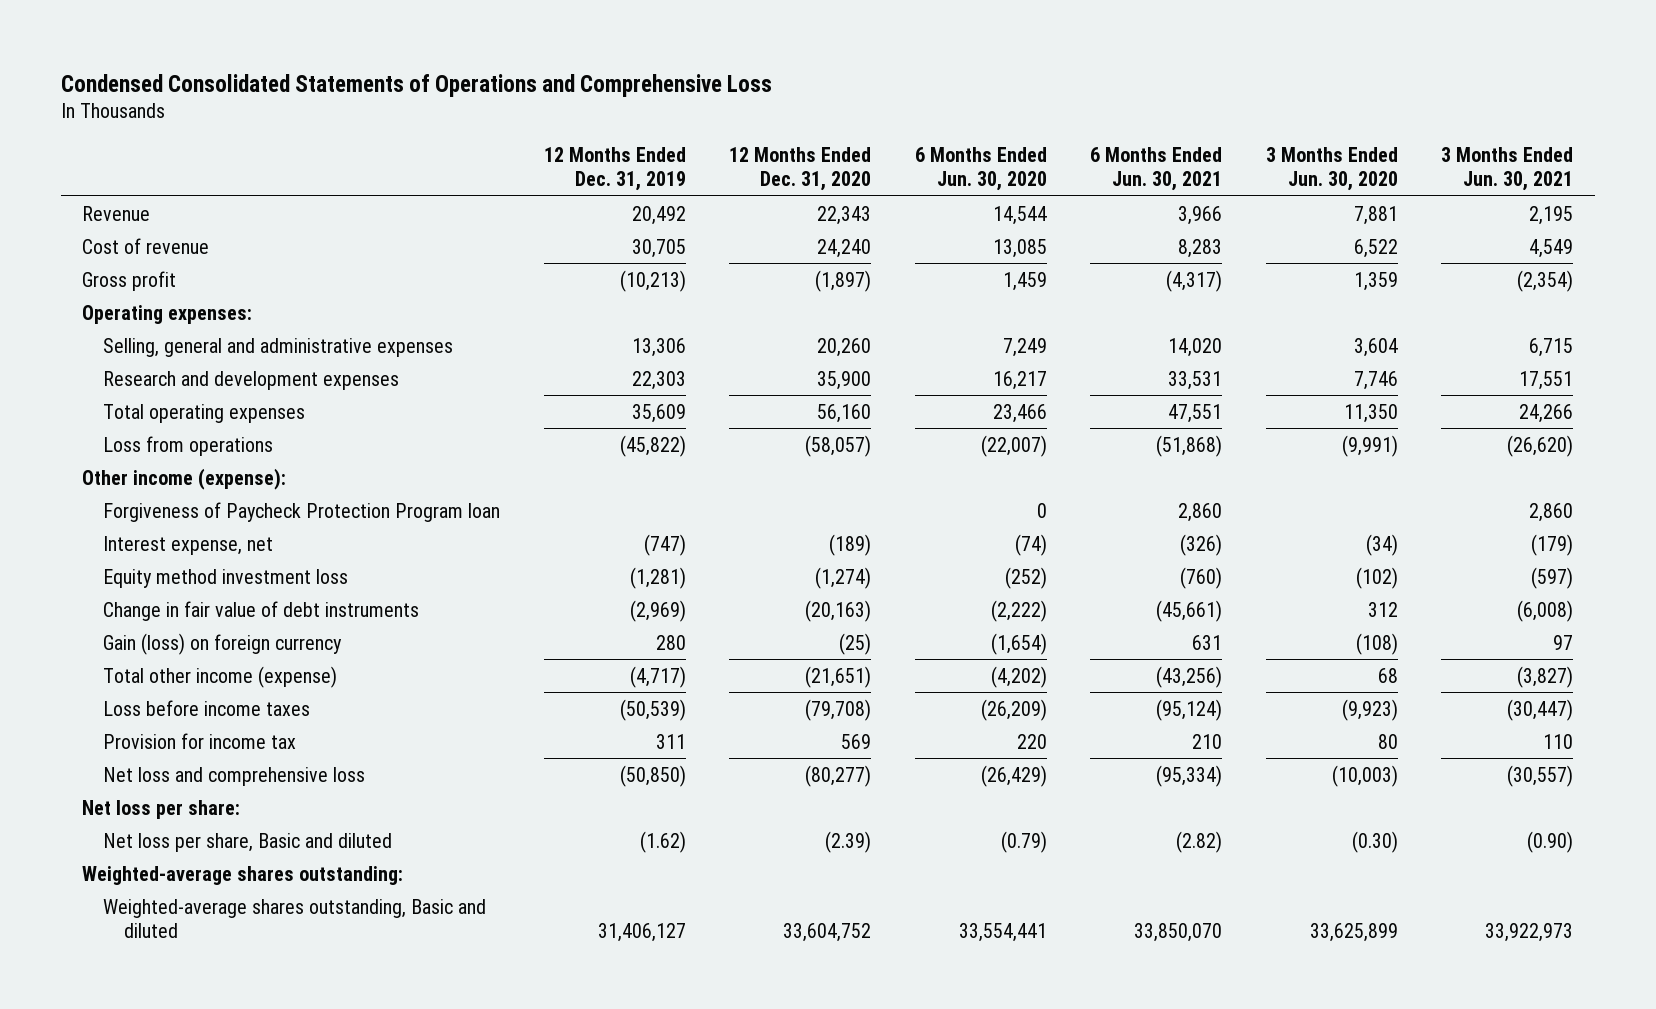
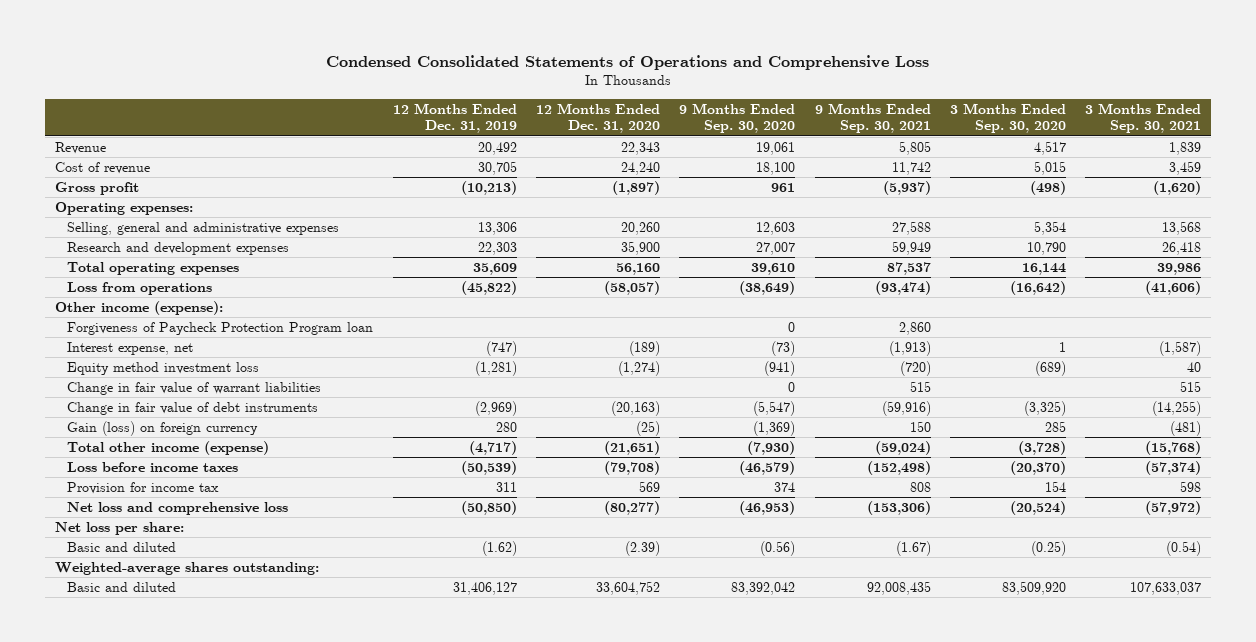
[914,146,1047,192] 6 Months Ended Jun. 30, 2020 -> none
[1090,146,1223,192] 6 Months Ended Jun. 30, 2021 -> none
[1265,146,1398,192] 3 Months Ended Jun. 30, 2020 -> none
[1441,146,1574,192] 3 Months Ended Jun. 30, 2021 -> none
none -> [679,102,796,134] 9 Months Ended Sep. 30, 2020
none -> [814,102,931,134] 9 Months Ended Sep. 30, 2021
none -> [949,102,1066,134] 3 Months Ended Sep. 30, 2020
none -> [1085,102,1202,134] 3 Months Ended Sep. 30, 2021
none -> [67,381,322,395] Change in fair value of warrant liabilities
[103,832,393,852] Net loss per share, Basic and diluted -> [67,541,177,552] Basic and diluted
[103,898,487,938] Weighted-average shares outstanding, Basic and diluted -> [67,581,177,592] Basic and diluted

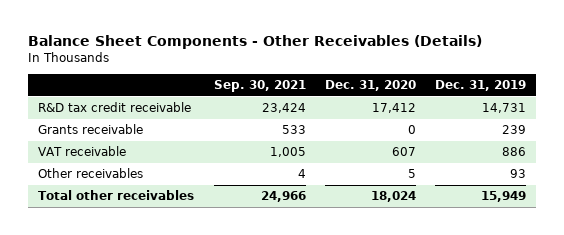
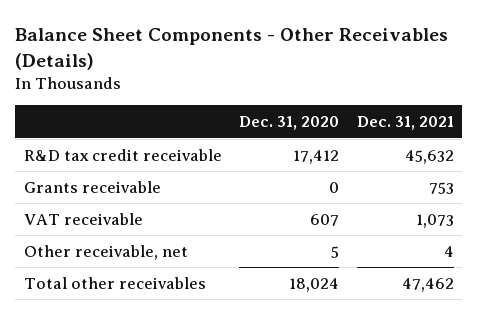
[213,79,306,92] Sep. 30, 2021 -> none
[435,79,527,91] Dec. 31, 2019 -> none
none -> [356,116,454,131] Dec. 31, 2021
[38,168,144,179] Other receivables -> [23,244,188,260] Other receivable, net

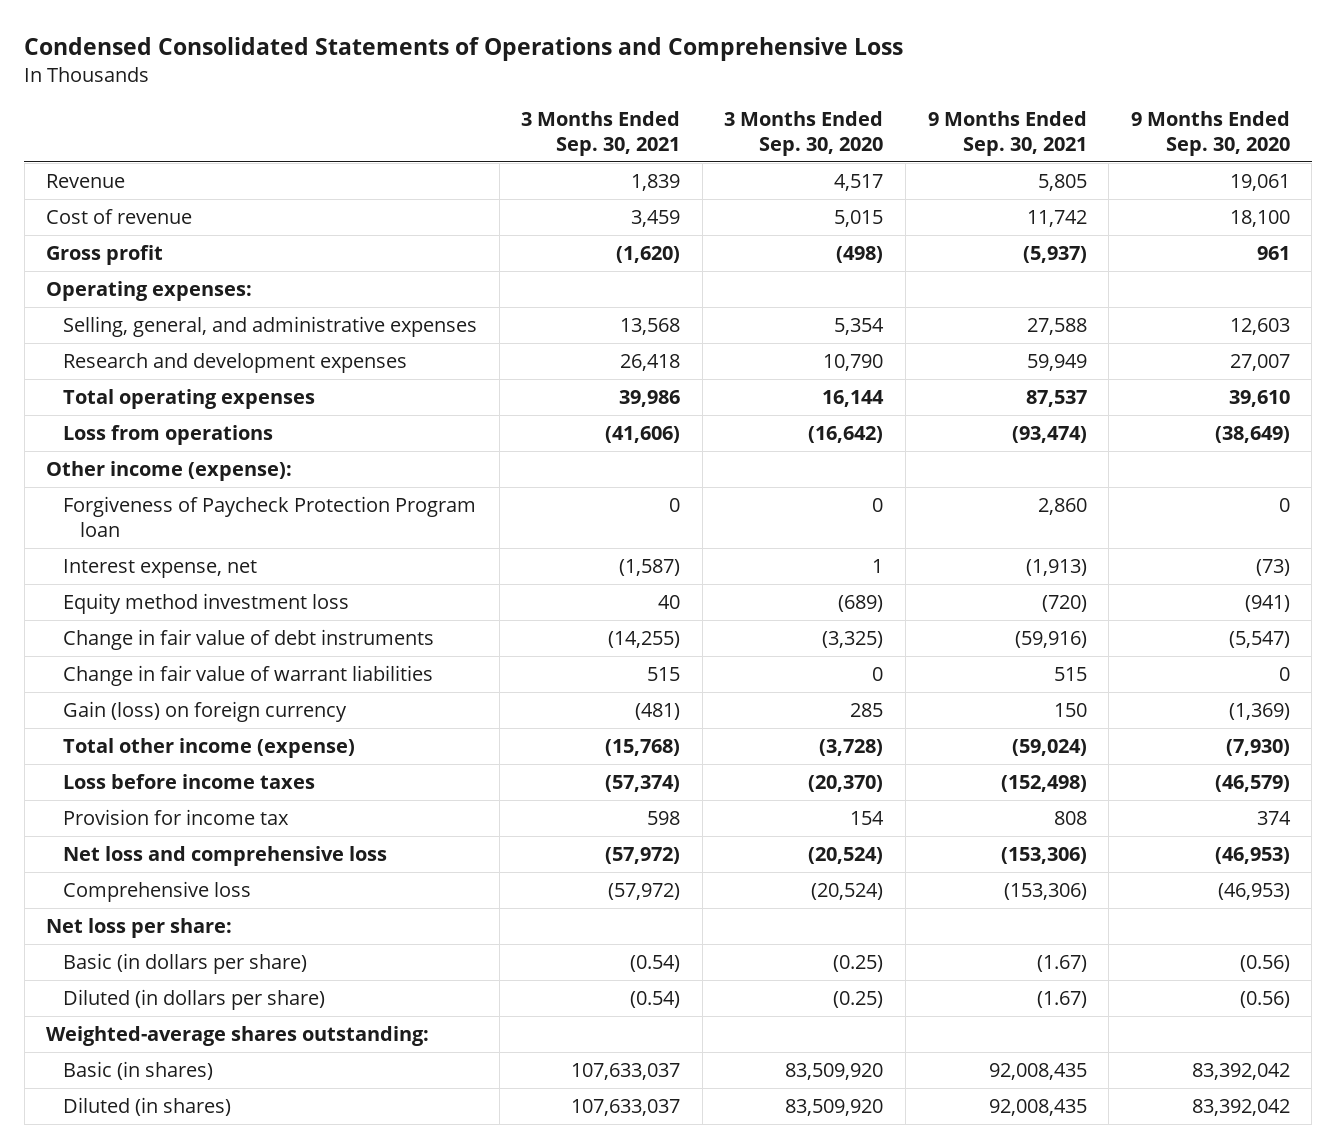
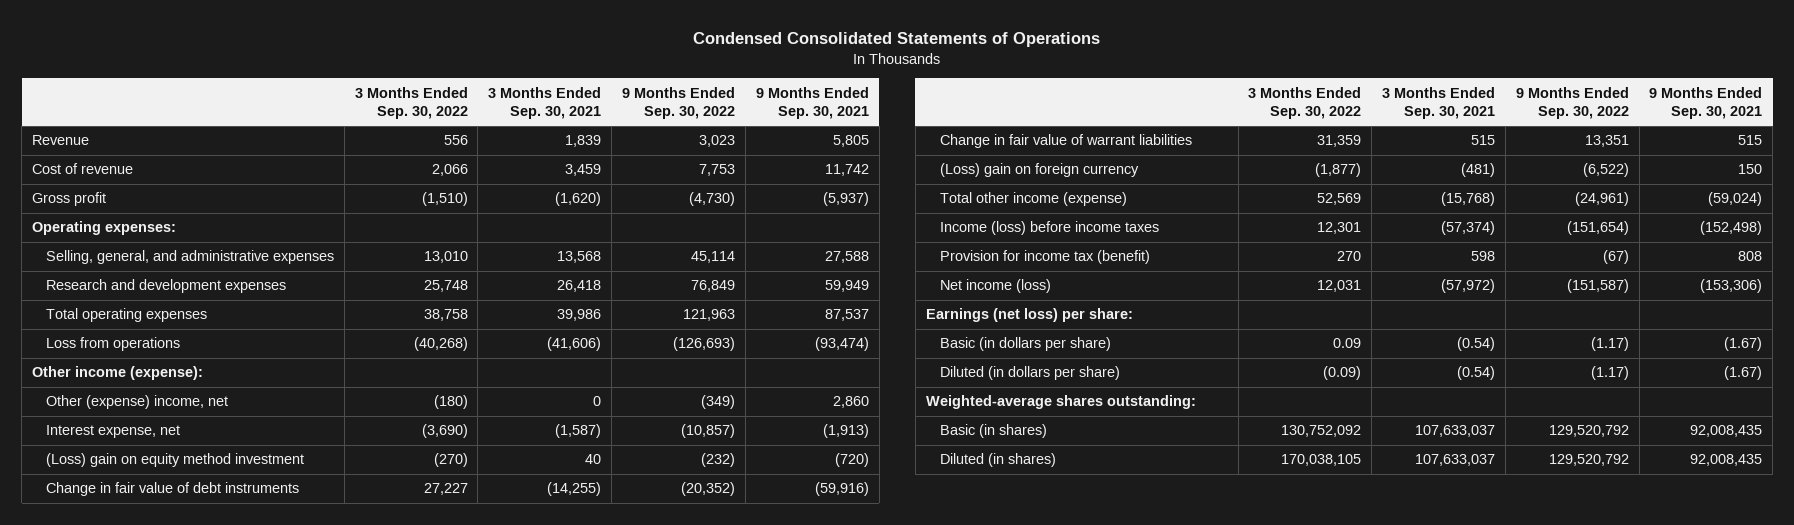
[24,36,904,61] Condensed Consolidated Statements of Operations and Comprehensive Loss -> [693,32,1101,48] Condensed Consolidated Statements of Operations
[724,111,884,156] 3 Months Ended Sep. 30, 2020 -> none
[1130,111,1290,156] 9 Months Ended Sep. 30, 2020 -> none
none -> [354,86,468,119] 3 Months Ended Sep. 30, 2022
none -> [622,86,736,119] 9 Months Ended Sep. 30, 2022
[63,496,477,537] Forgiveness of Paycheck Protection Program loan -> [45,395,228,410] Other (expense) income, net
[63,593,350,615] Equity method investment loss -> [45,453,304,468] (Loss) gain on equity method investment
[63,701,348,723] Gain (loss) on foreign currency -> [939,163,1139,178] (Loss) gain on foreign currency
[63,881,252,903] Comprehensive loss -> none
[63,774,316,790] Loss before income taxes -> [939,221,1159,236] Income (loss) before income taxes
[63,809,290,826] Provision for income tax -> [939,250,1150,265] Provision for income tax (benefit)
[63,846,388,867] Net loss and comprehensive loss -> [939,279,1051,294] Net income (loss)
[46,918,233,939] Net loss per share: -> [925,308,1133,323] Earnings (net loss) per share:

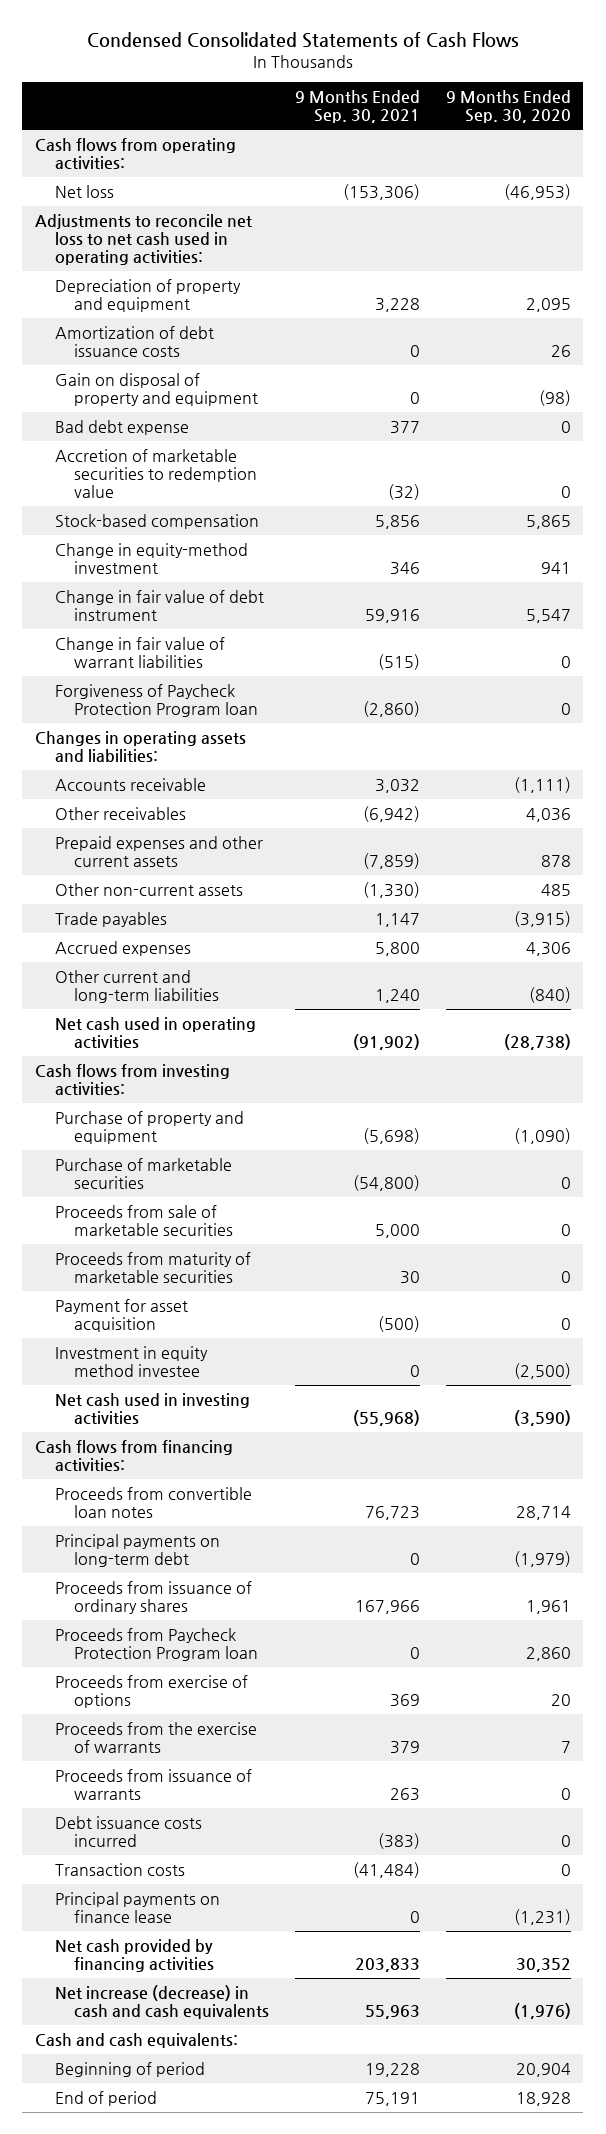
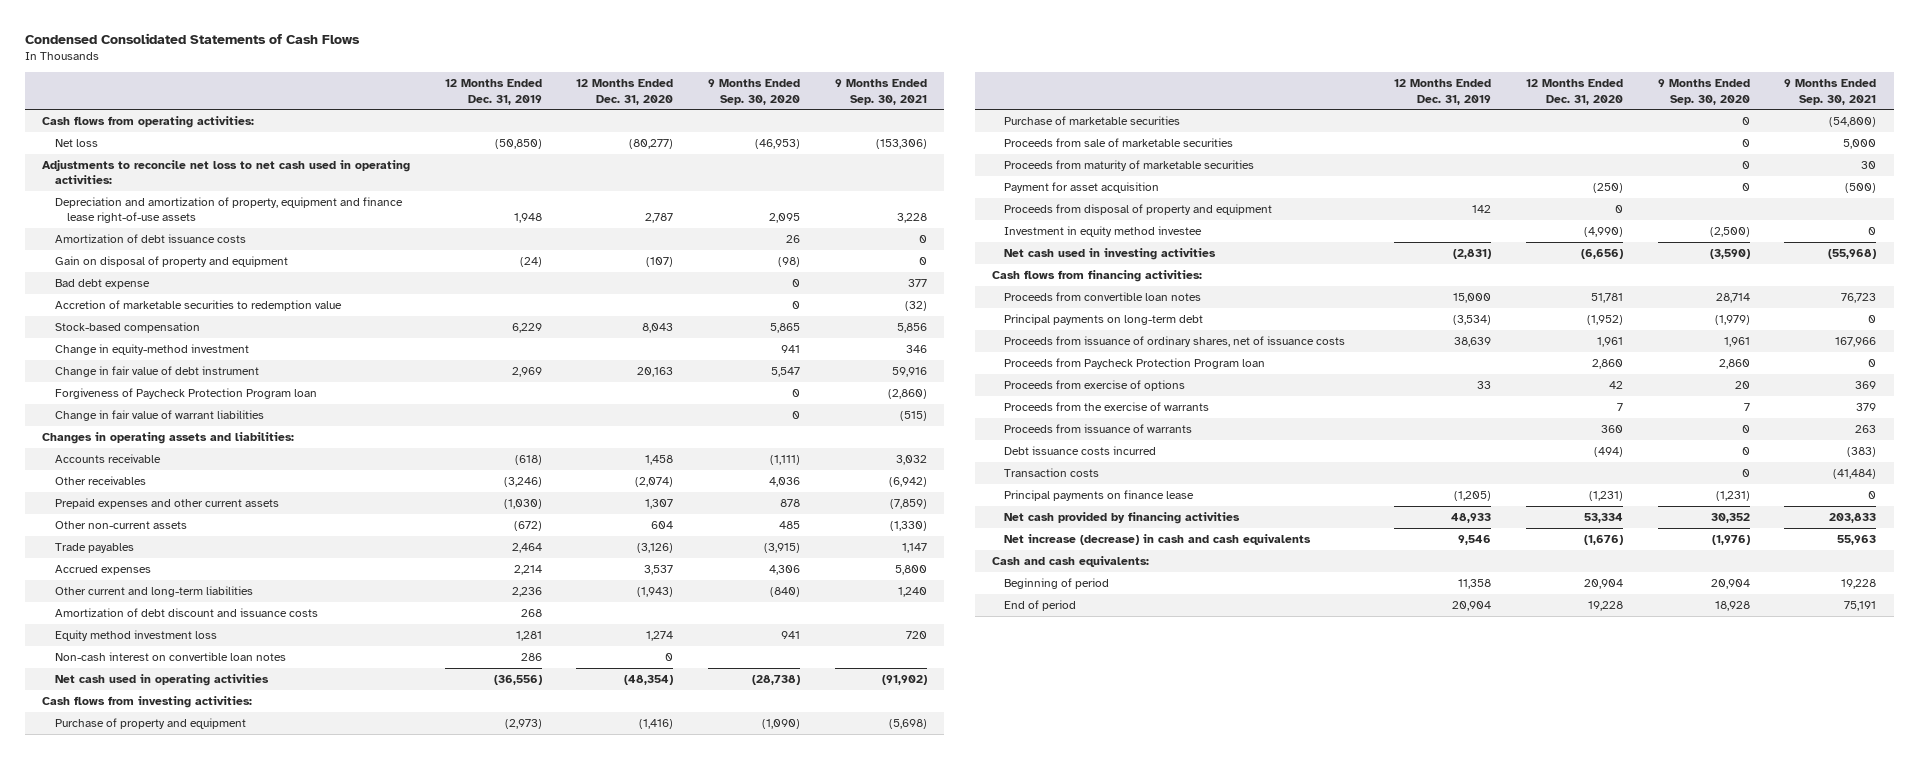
none -> [444,79,542,105] 12 Months Ended Dec. 31, 2019
none -> [576,79,674,105] 12 Months Ended Dec. 31, 2020
[54,279,241,312] Depreciation of property and equipment -> [54,196,403,224] Depreciation and amortization of property, equipment and finance lease right-of-use assets
[54,637,225,668] Change in fair value of warrant liabilities -> [54,409,264,421] Change in fair value of warrant liabilities
none -> [54,607,318,617] Amortization of debt discount and issuance costs
none -> [54,629,217,641] Equity method investment loss
none -> [54,651,286,661] Non-cash interest on convertible loan notes
none -> [1004,203,1273,215] Proceeds from disposal of property and equipment
[54,1581,252,1614] Proceeds from issuance of ordinary shares -> [1004,335,1346,347] Proceeds from issuance of ordinary shares, net of issuance costs

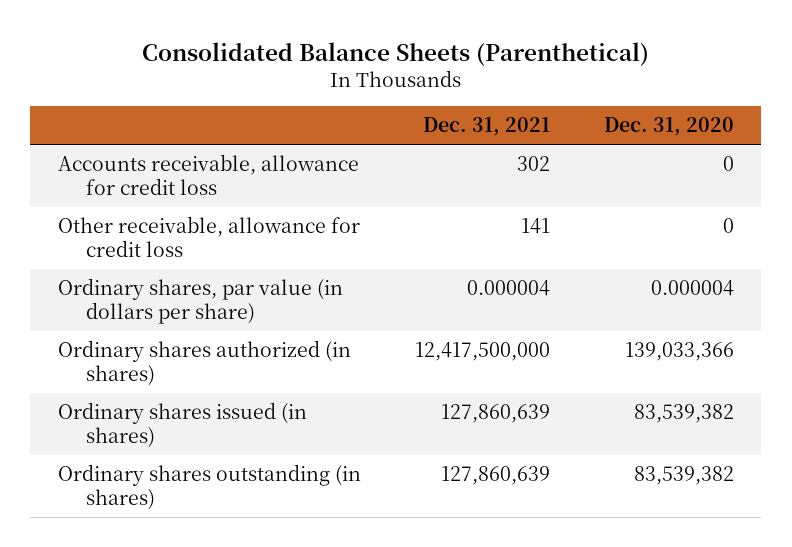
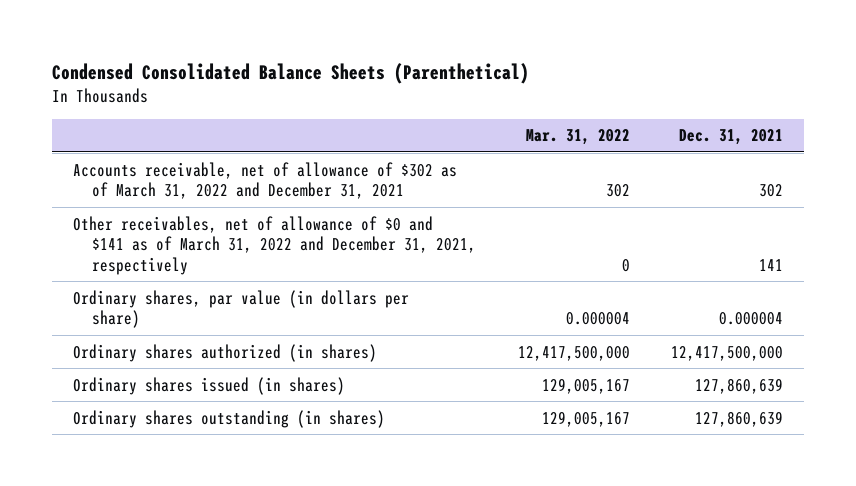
[141,41,649,66] Consolidated Balance Sheets (Parenthetical) -> [52,62,530,84] Condensed Consolidated Balance Sheets (Parenthetical)
[604,117,735,137] Dec. 31, 2020 -> none
none -> [525,129,630,146] Mar. 31, 2022
[57,154,359,196] Accounts receivable, allowance for credit loss -> [73,161,458,200] Accounts receivable, net of allowance of $302 as of March 31, 2022 and December 31, 2021
[57,216,360,258] Other receivable, allowance for credit loss -> [73,215,477,275] Other receivables, net of allowance of $0 and $141 as of March 31, 2022 and December 31, 2021, respectively

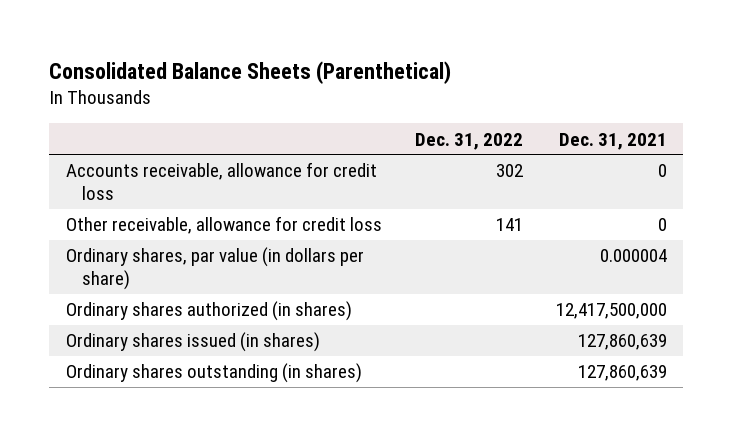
[52,62,530,84] Condensed Consolidated Balance Sheets (Parenthetical) -> [48,60,451,84] Consolidated Balance Sheets (Parenthetical)
[525,129,630,146] Mar. 31, 2022 -> none
none -> [414,132,523,150] Dec. 31, 2022
[73,161,458,200] Accounts receivable, net of allowance of $302 as of March 31, 2022 and December 31, 2021 -> none
[73,215,477,275] Other receivables, net of allowance of $0 and $141 as of March 31, 2022 and December 31, 2021, respectively -> none
none -> [65,162,377,200] Accounts receivable, allowance for credit loss
none -> [65,216,382,235] Other receivable, allowance for credit loss

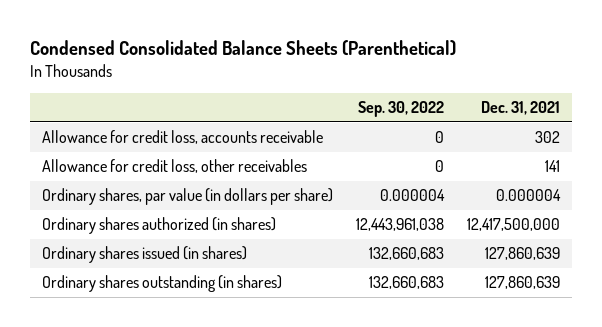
[48,60,451,84] Consolidated Balance Sheets (Parenthetical) -> [29,39,456,56] Condensed Consolidated Balance Sheets (Parenthetical)
[414,132,523,150] Dec. 31, 2022 -> none
none -> [357,101,444,118] Sep. 30, 2022
[65,162,377,200] Accounts receivable, allowance for credit loss -> [41,130,323,145] Allowance for credit loss, accounts receivable
[657,164,667,178] 0 -> [535,131,561,144] 302
[65,216,382,235] Other receivable, allowance for credit loss -> [41,159,307,174] Allowance for credit loss, other receivables
[657,218,667,232] 0 -> [545,160,561,173] 141

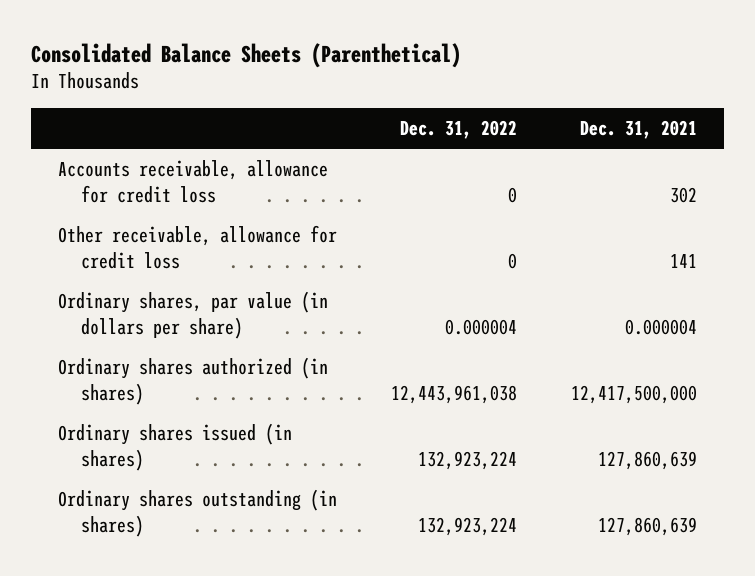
[29,39,456,56] Condensed Consolidated Balance Sheets (Parenthetical) -> [30,42,461,68] Consolidated Balance Sheets (Parenthetical)
[357,101,444,118] Sep. 30, 2022 -> none
none -> [400,120,518,140] Dec. 31, 2022
[41,130,323,145] Allowance for credit loss, accounts receivable -> [57,159,328,203] Accounts receivable, allowance for credit loss
[41,159,307,174] Allowance for credit loss, other receivables -> [57,224,337,269] Other receivable, allowance for credit loss

